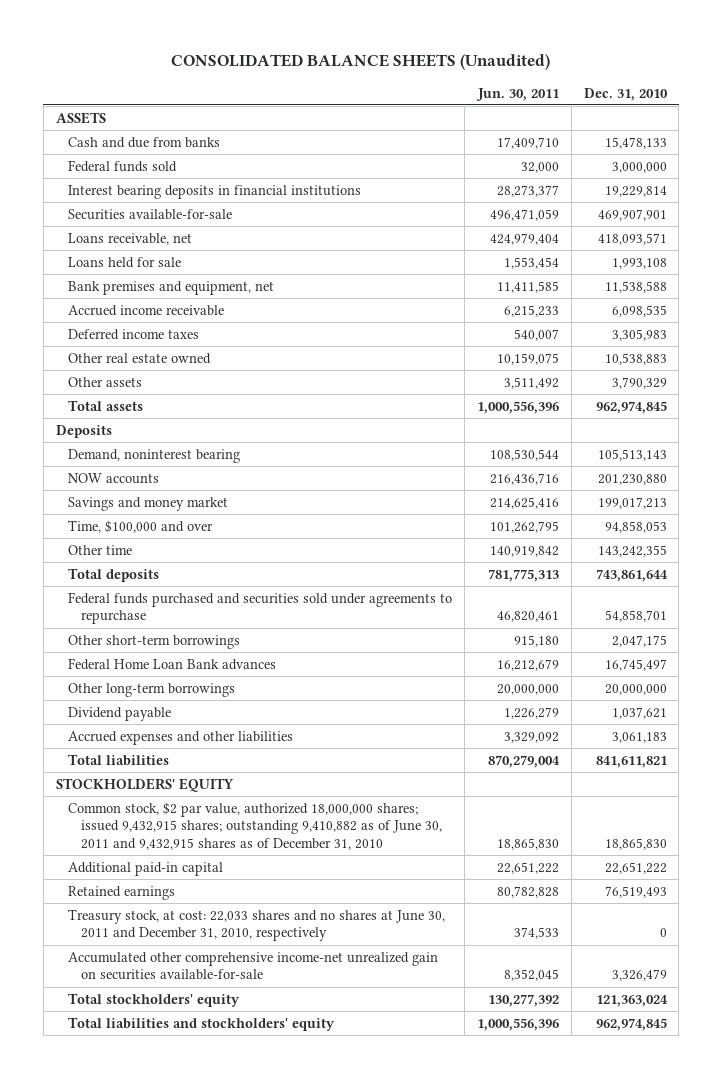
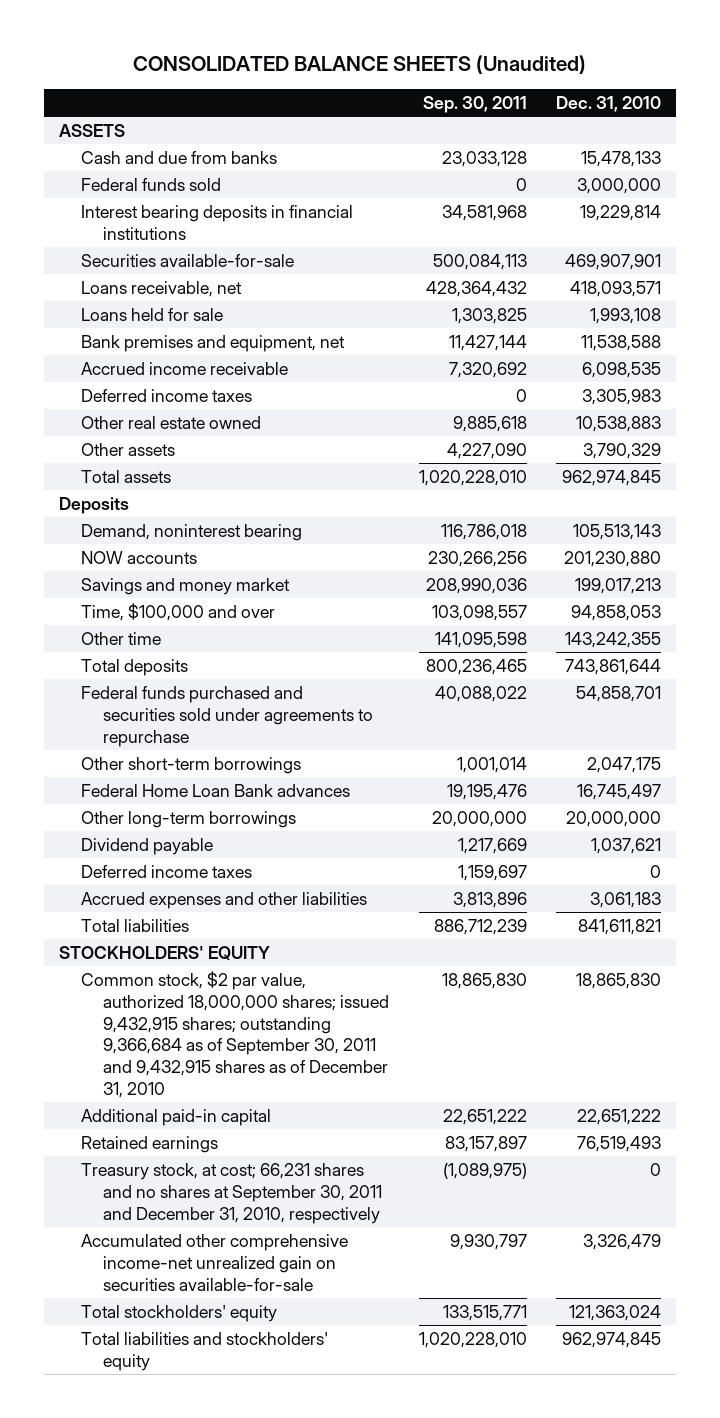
[475,87,559,101] Jun. 30, 2011 -> none
none -> [422,96,527,114] Sep. 30, 2011
none -> [80,864,252,878] Deferred income taxes
[68,801,442,850] Common stock, $2 par value, authorized 18,000,000 shares; issued 9,432,915 shares; outstanding 9,410,882 as of June 30, 2011 and 9,432,915 shares as of December 31, 2010 -> [80,970,390,1099] Common stock, $2 par value, authorized 18,000,000 shares; issued 9,432,915 shares; outstanding 9,366,684 as of September 30, 2011 and 9,432,915 shares as of December 31, 2010
[68,908,446,942] Treasury stock, at cost: 22,033 shares and no shares at June 30, 2011 and December 31, 2010, respectively -> [80,1162,383,1224] Treasury stock, at cost; 66,231 shares and no shares at September 30, 2011 and December 31, 2010, respectively

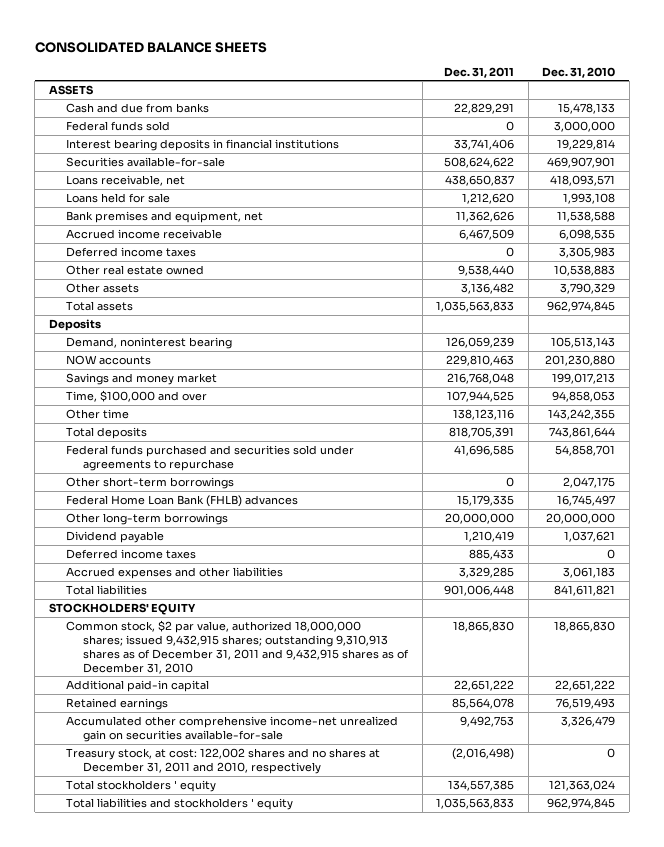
[132,55,586,75] CONSOLIDATED BALANCE SHEETS (Unaudited) -> [34,41,267,53] CONSOLIDATED BALANCE SHEETS
[422,96,527,114] Sep. 30, 2011 -> none
none -> [444,66,515,78] Dec. 31, 2011
[80,783,350,797] Federal Home Loan Bank advances -> [65,494,298,507] Federal Home Loan Bank (FHLB) advances
[80,970,390,1099] Common stock, $2 par value, authorized 18,000,000 shares; issued 9,432,915 shares; outstanding 9,366,684 as of September 30, 2011 and 9,432,915 shares as of December 31, 2010 -> [65,619,409,674] Common stock, $2 par value, authorized 18,000,000 shares; issued 9,432,915 shares; outstanding 9,310,913 shares as of December 31, 2011 and 9,432,915 shares as of December 31, 2010
[80,1162,383,1224] Treasury stock, at cost; 66,231 shares and no shares at September 30, 2011 and December 31, 2010, respectively -> none
none -> [65,747,380,774] Treasury stock, at cost: 122,002 shares and no shares at December 31, 2011 and 2010, respectively
[80,1304,277,1322] Total stockholders' equity -> [65,779,216,792] Total stockholders ' equity
[80,1331,328,1371] Total liabilities and stockholders' equity -> [65,797,293,810] Total liabilities and stockholders ' equity

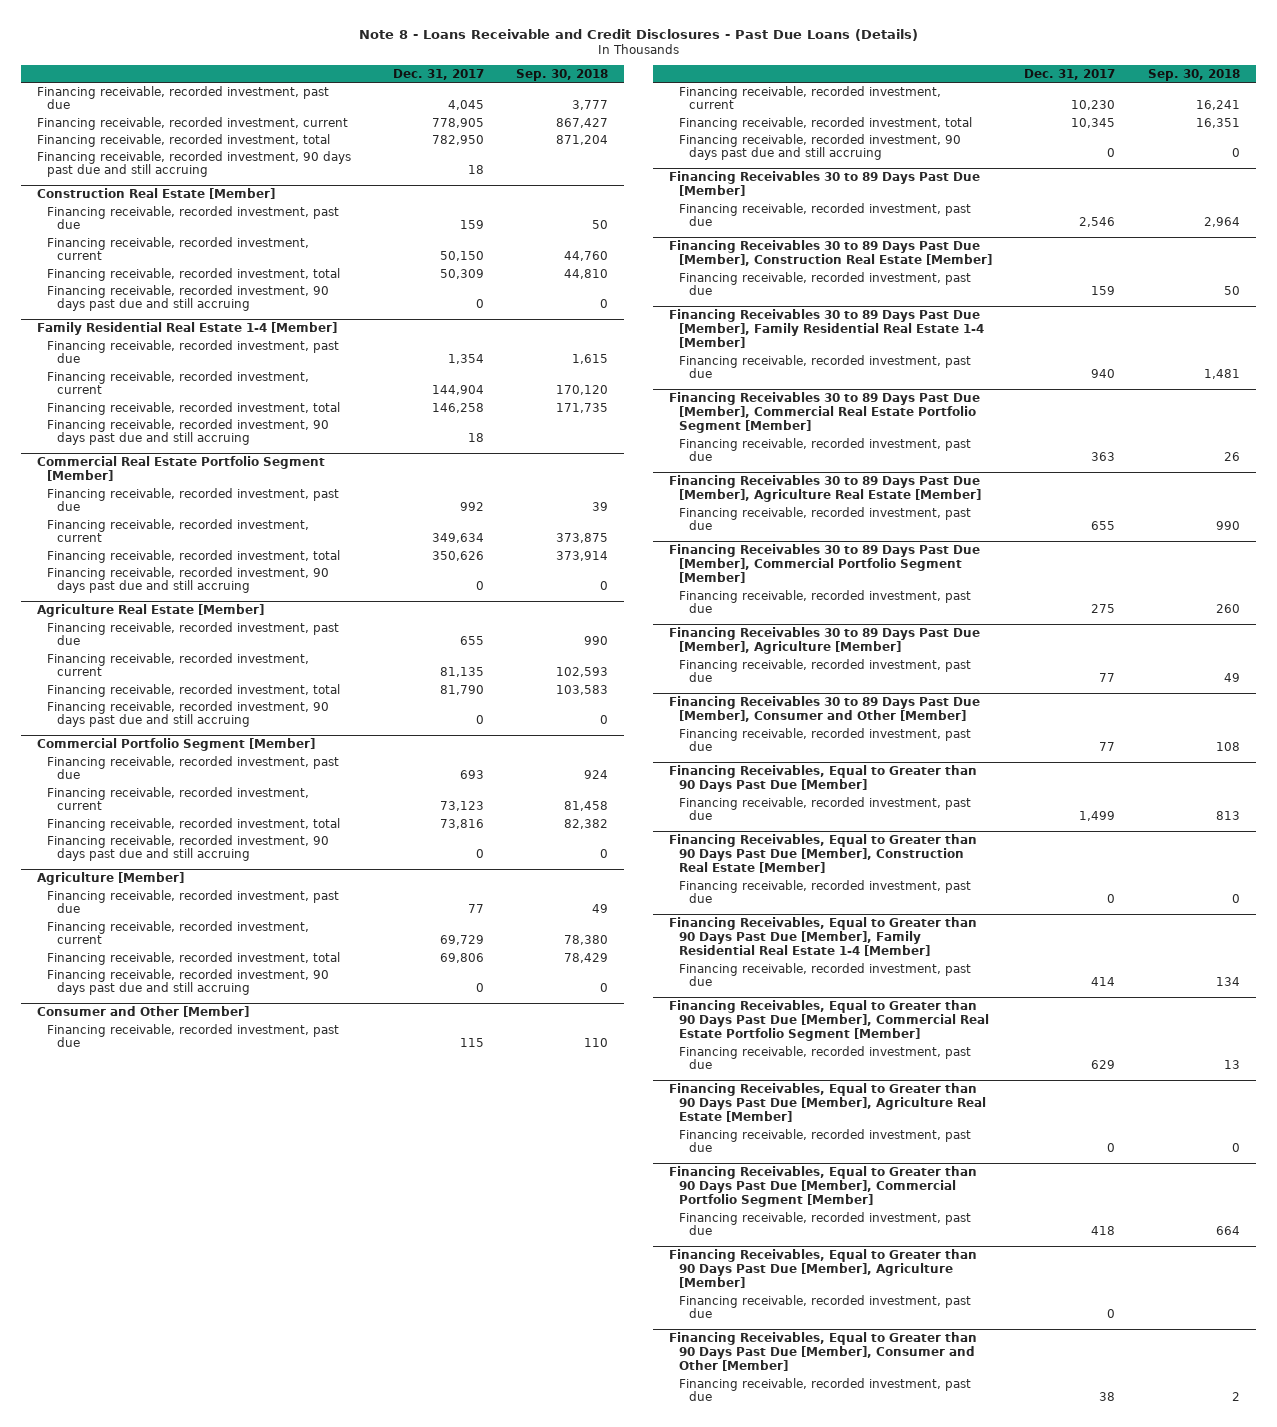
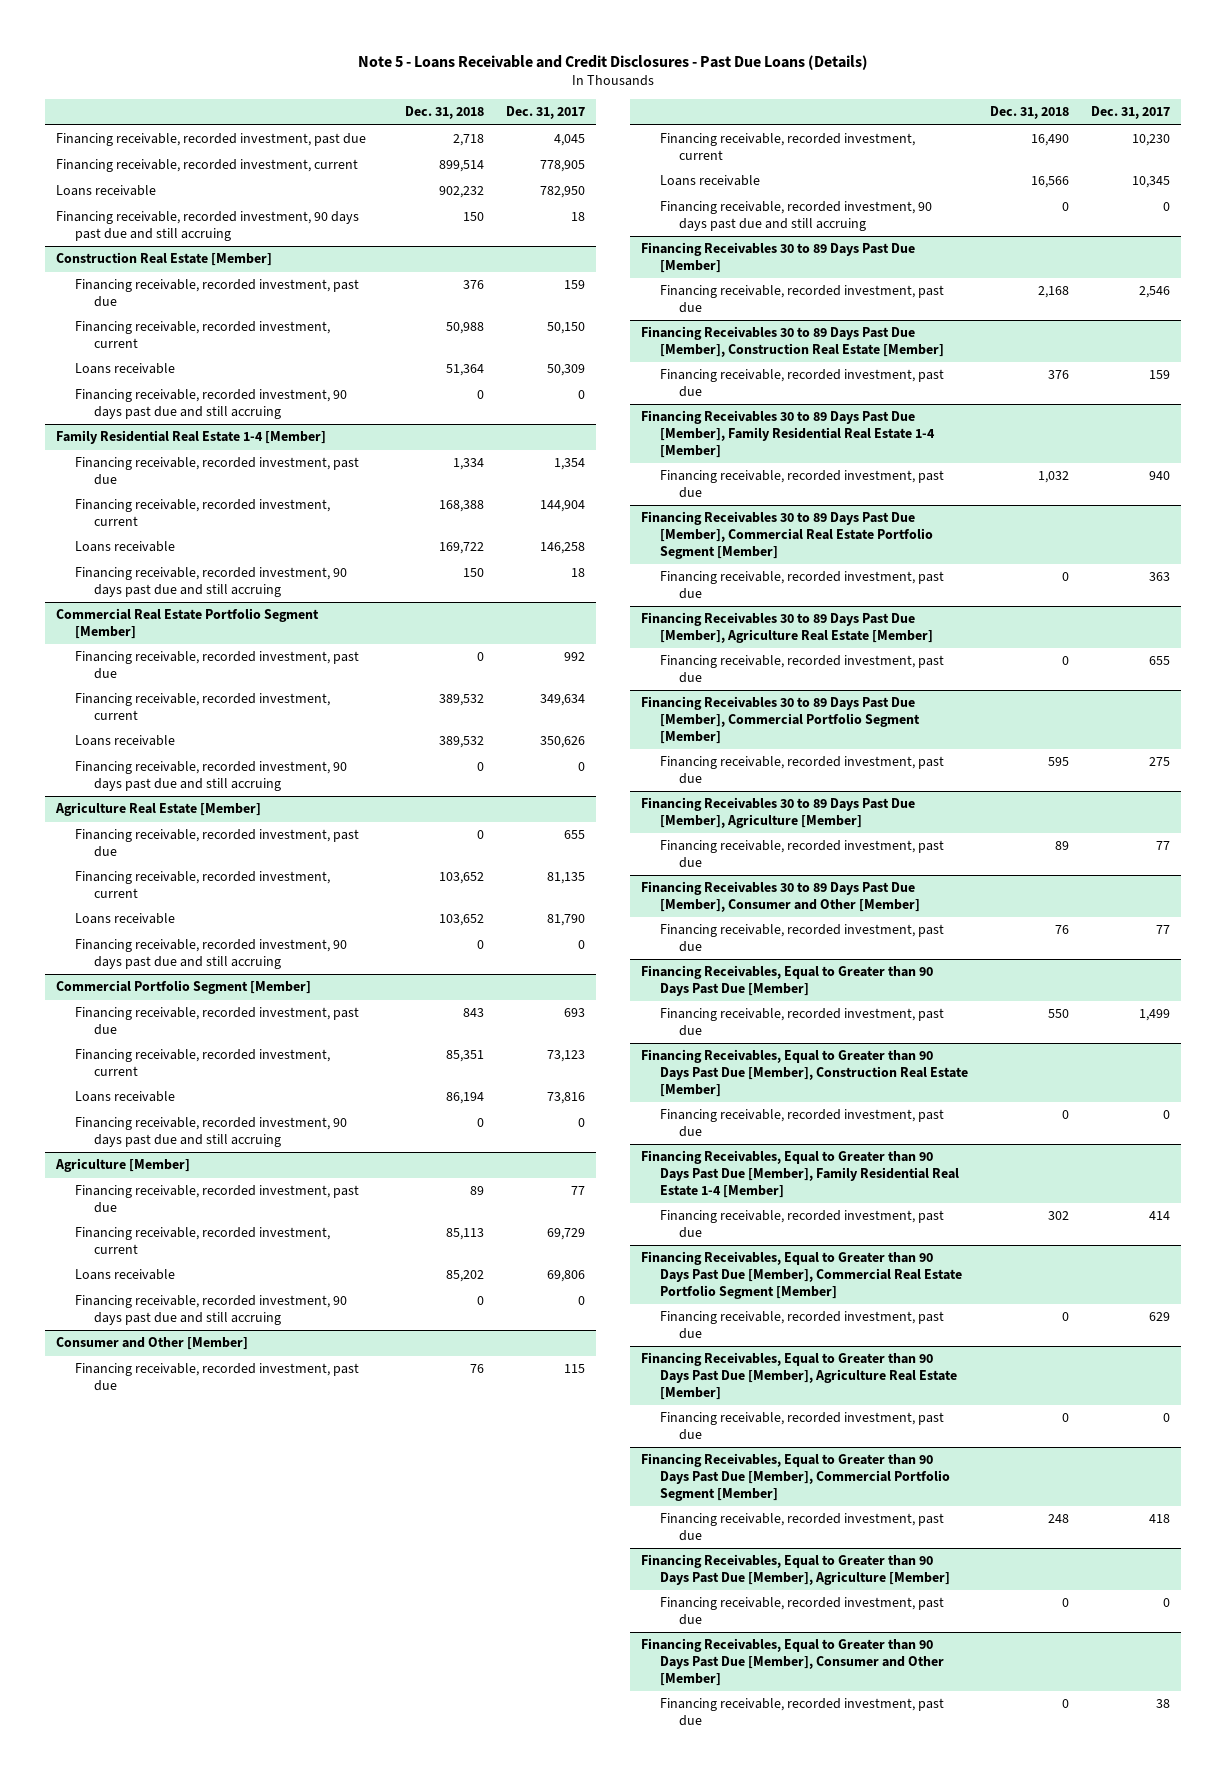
[358,28,918,41] Note 8 - Loans Receivable and Credit Disclosures - Past Due Loans (Details) -> [358,54,869,70] Note 5 - Loans Receivable and Credit Disclosures - Past Due Loans (Details)
[516,68,609,81] Sep. 30, 2018 -> none
none -> [405,106,485,120] Dec. 31, 2018
[37,133,331,147] Financing receivable, recorded investment, total -> [56,185,157,197] Loans receivable
[47,267,341,281] Financing receivable, recorded investment, total -> [75,363,176,375] Loans receivable
[47,401,341,415] Financing receivable, recorded investment, total -> [75,541,176,553] Loans receivable
[47,549,341,563] Financing receivable, recorded investment, total -> [75,735,176,747] Loans receivable
[47,683,341,697] Financing receivable, recorded investment, total -> [75,913,176,925] Loans receivable
[47,817,341,831] Financing receivable, recorded investment, total -> [75,1091,176,1103] Loans receivable
[47,951,341,965] Financing receivable, recorded investment, total -> [75,1269,176,1281] Loans receivable
[678,116,972,130] Financing receivable, recorded investment, total -> [660,175,761,187] Loans receivable

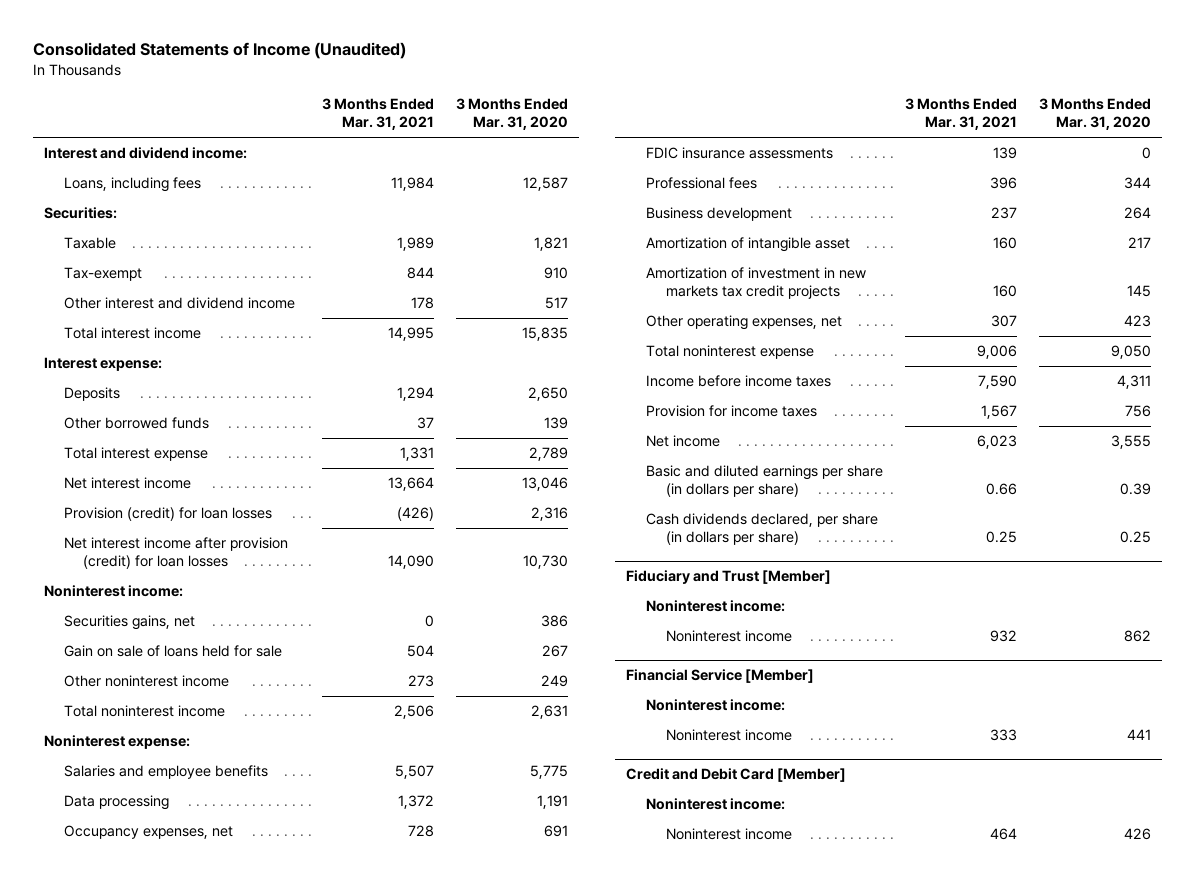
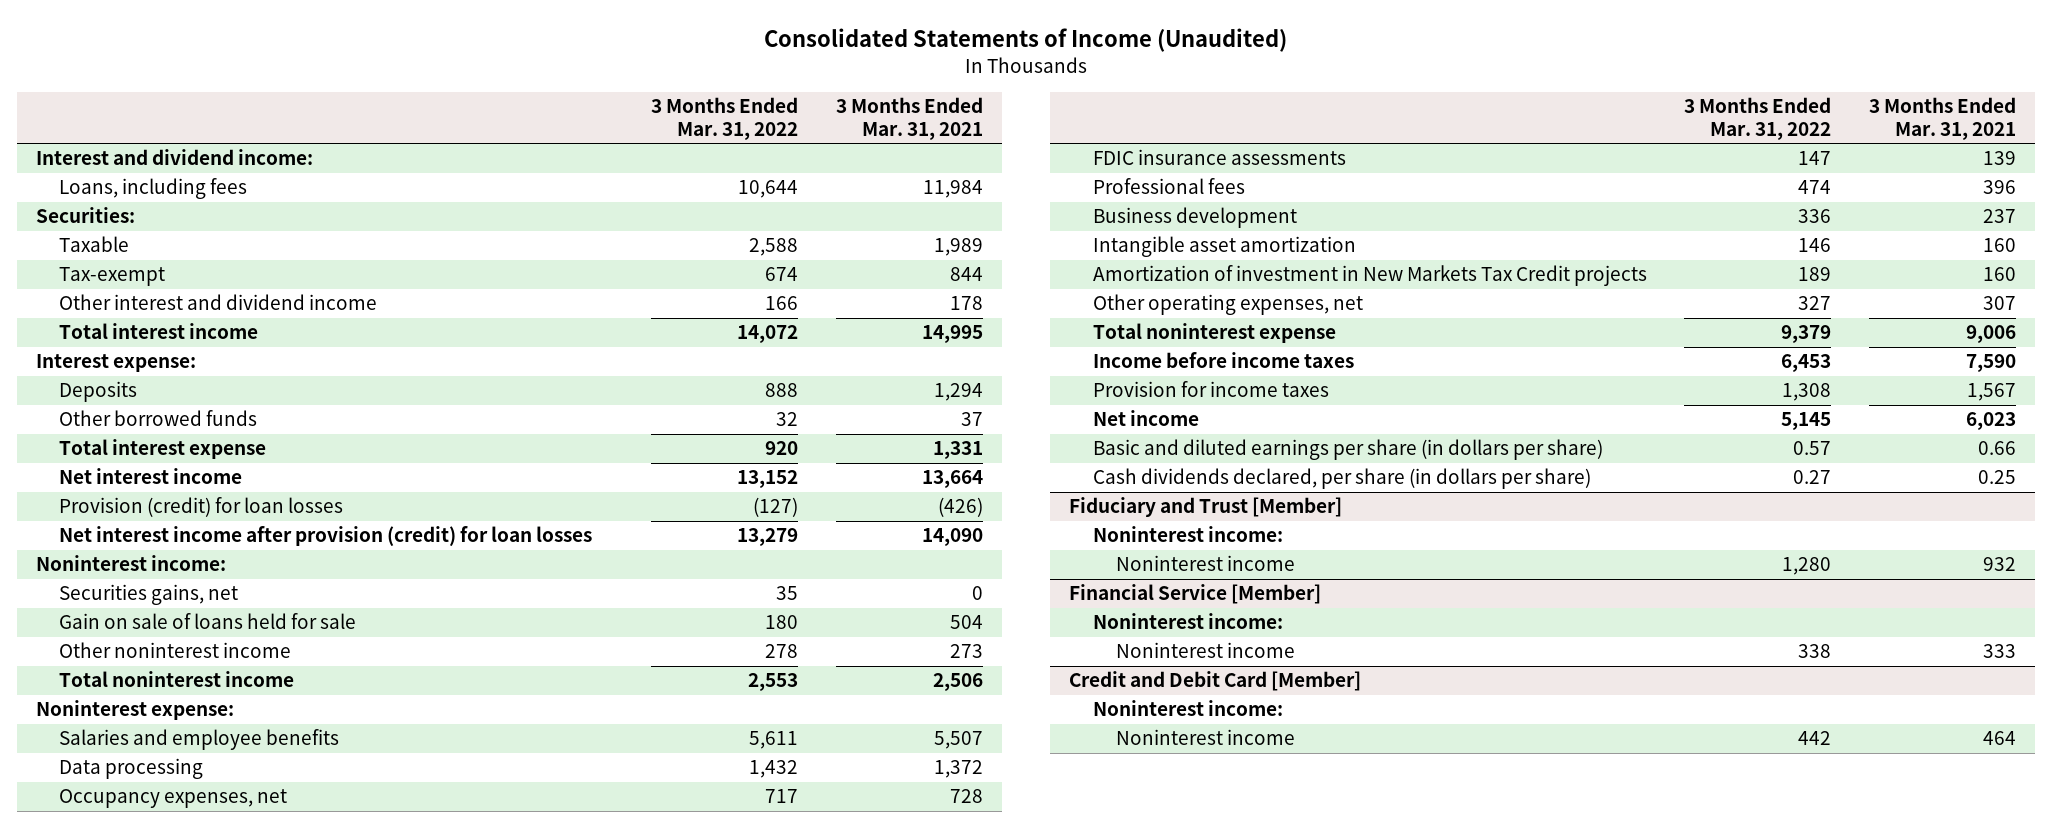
[456,97,569,131] 3 Months Ended Mar. 31, 2020 -> none
none -> [651,97,799,140] 3 Months Ended Mar. 31, 2022
[645,236,850,252] Amortization of intangible asset -> [1092,236,1356,258] Intangible asset amortization
[645,266,866,300] Amortization of investment in new markets tax credit projects -> [1092,265,1647,287] Amortization of investment in New Markets Tax Credit projects

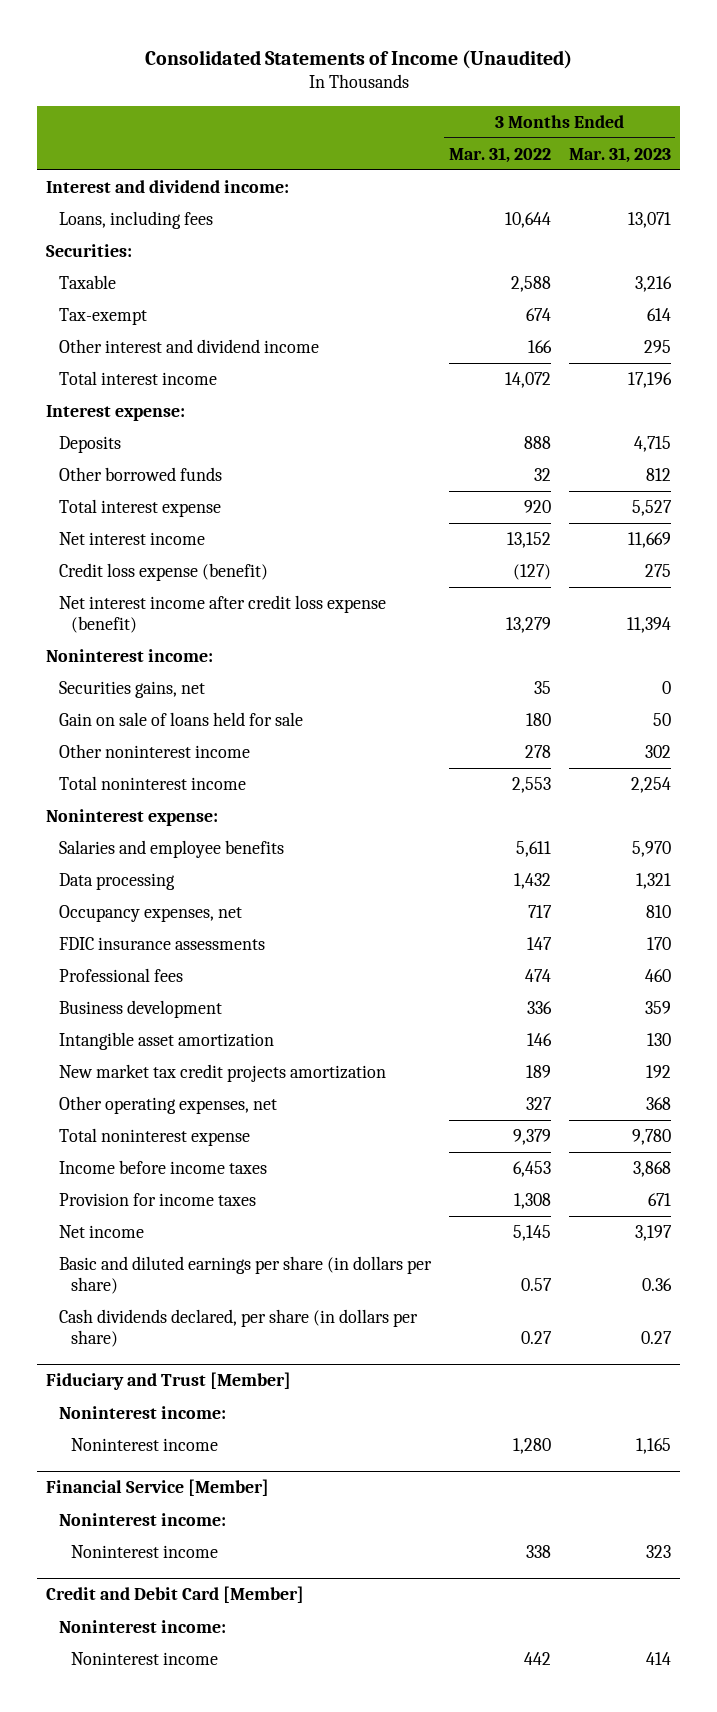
[836,97,984,140] 3 Months Ended Mar. 31, 2021 -> none
none -> [568,146,671,163] Mar. 31, 2023
[59,497,344,518] Provision (credit) for loan losses -> [58,562,268,581] Credit loss expense (benefit)
[59,526,593,547] Net interest income after provision (credit) for loan losses -> [58,594,386,633] Net interest income after credit loss expense (benefit)
[1092,265,1647,287] Amortization of investment in New Markets Tax Credit projects -> [58,1063,386,1082] New market tax credit projects amortization

